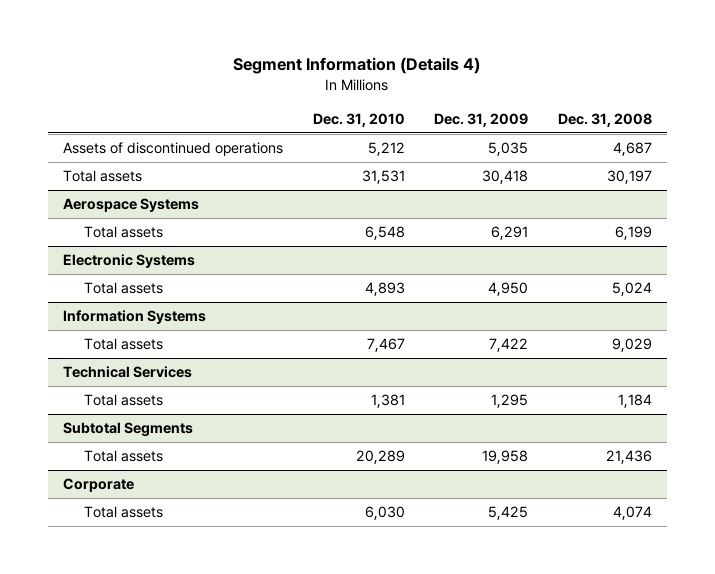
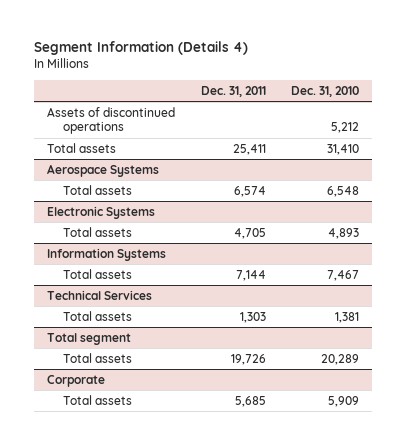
[434,112,529,127] Dec. 31, 2009 -> none
[558,112,653,127] Dec. 31, 2008 -> none
none -> [200,85,266,97] Dec. 31, 2011
[361,170,405,185] 31,531 -> [327,143,360,155] 31,410
[62,422,193,438] Subtotal Segments -> none
none -> [46,332,131,345] Total segment
[364,506,405,521] 6,030 -> [328,395,360,407] 5,909

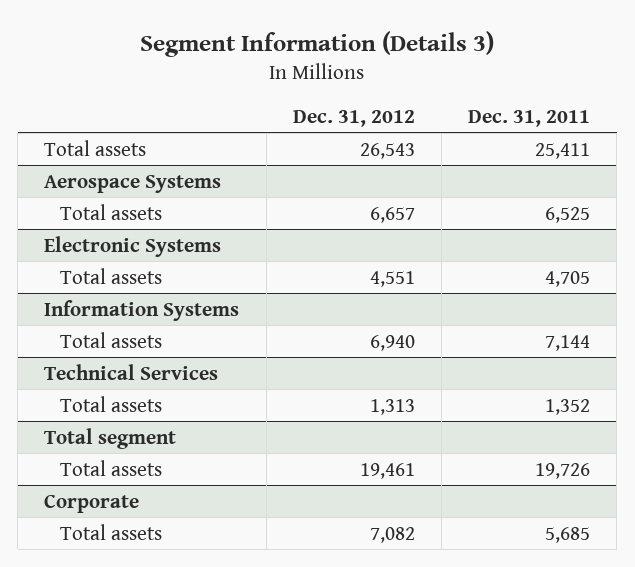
[33,41,248,56] Segment Information (Details 4) -> [140,30,495,57] Segment Information (Details 3)
[291,85,360,97] Dec. 31, 2010 -> none
none -> [292,109,415,127] Dec. 31, 2012
[46,106,175,135] Assets of discontinued operations -> none
[233,185,266,197] 6,574 -> [545,206,591,223] 6,525
[239,311,266,323] 1,303 -> [545,398,591,415] 1,352

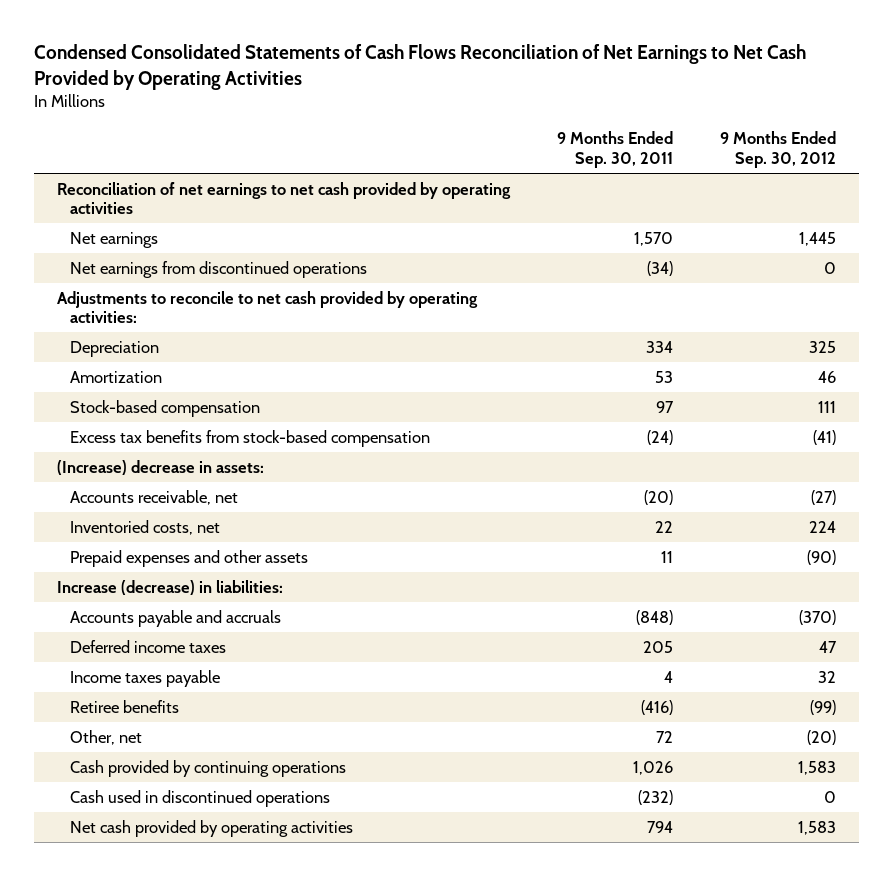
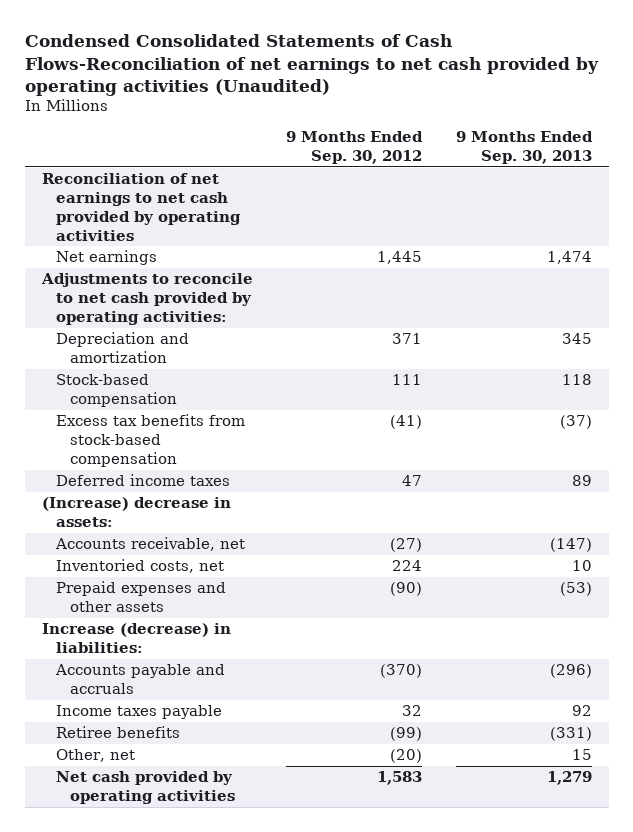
[33,44,806,91] Condensed Consolidated Statements of Cash Flows Reconciliation of Net Earnings to Net Cash Provided by Operating Activities -> [24,34,599,96] Condensed Consolidated Statements of Cash Flows-Reconciliation of net earnings to net cash provided by operating activities (Unaudited)
[557,131,674,168] 9 Months Ended Sep. 30, 2011 -> none
none -> [455,131,593,164] 9 Months Ended Sep. 30, 2013
[70,260,368,278] Net earnings from discontinued operations -> none
[70,340,160,357] Depreciation -> none
[70,370,163,383] Amortization -> none
none -> [55,332,189,364] Depreciation and amortization
[70,639,227,653] Deferred income taxes -> [55,474,230,487] Deferred income taxes
[70,759,347,777] Cash provided by continuing operations -> none
[70,789,331,807] Cash used in discontinued operations -> none

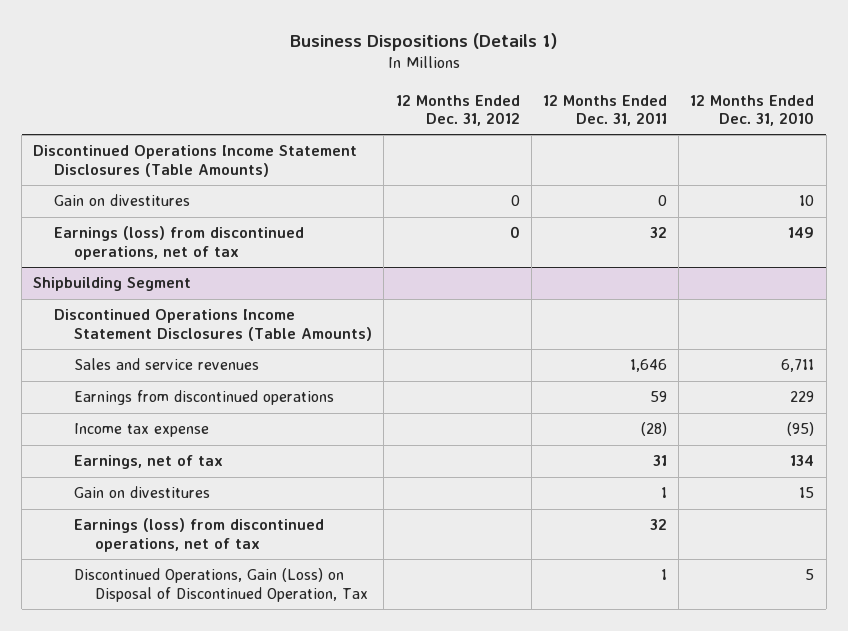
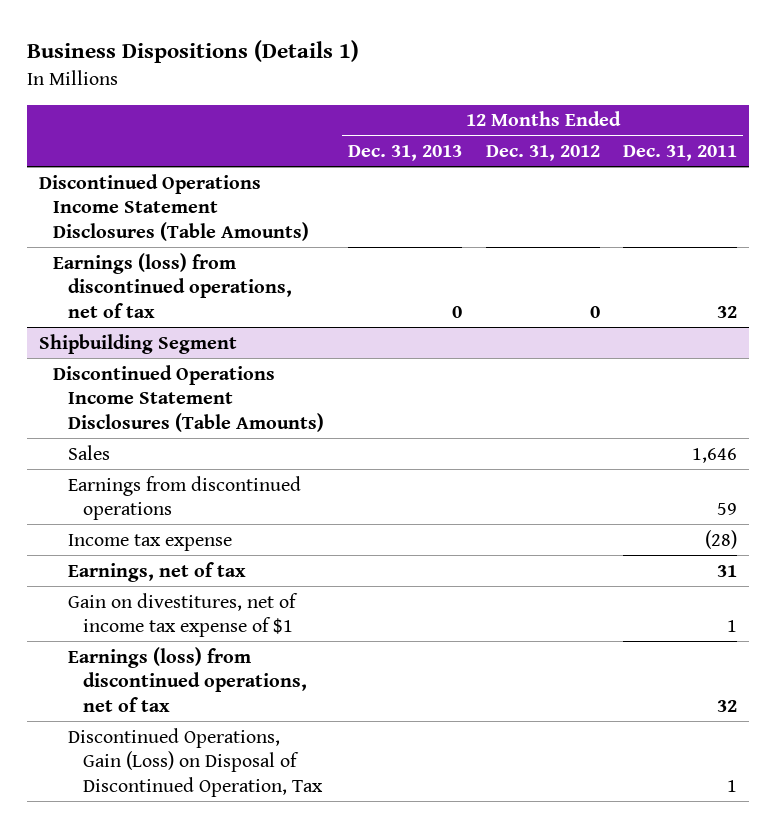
[690,94,815,127] 12 Months Ended Dec. 31, 2010 -> none
none -> [348,145,463,162] Dec. 31, 2013
[53,194,190,207] Gain on divestitures -> none
[74,358,260,371] Sales and service revenues -> [68,444,111,460] Sales
[74,486,211,499] Gain on divestitures -> none
none -> [68,592,299,638] Gain on divestitures, net of income tax expense of $1

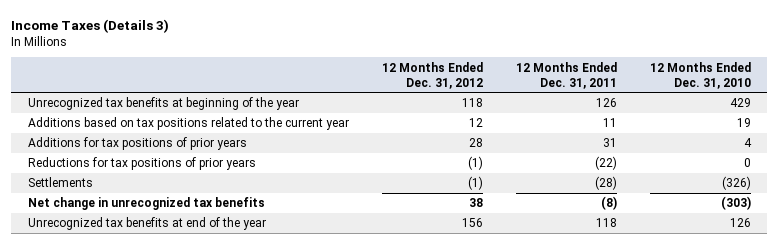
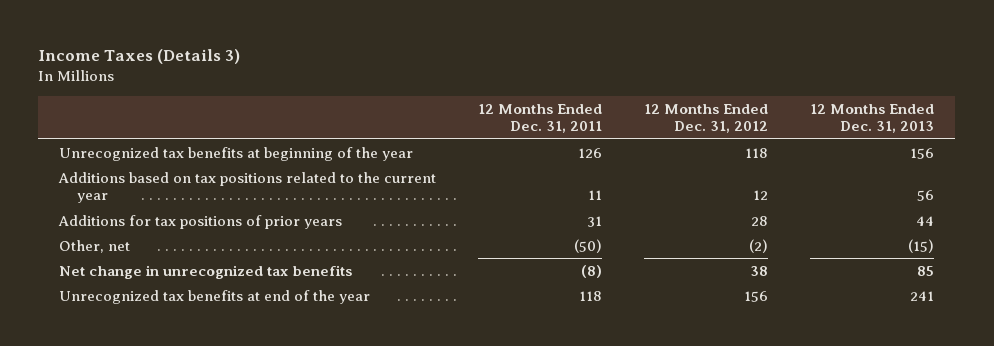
[649,61,751,89] 12 Months Ended Dec. 31, 2010 -> none
none -> [810,103,935,134] 12 Months Ended Dec. 31, 2013
[27,157,256,171] Reductions for tax positions of prior years -> none
[27,177,93,188] Settlements -> none
none -> [59,239,131,253] Other, net

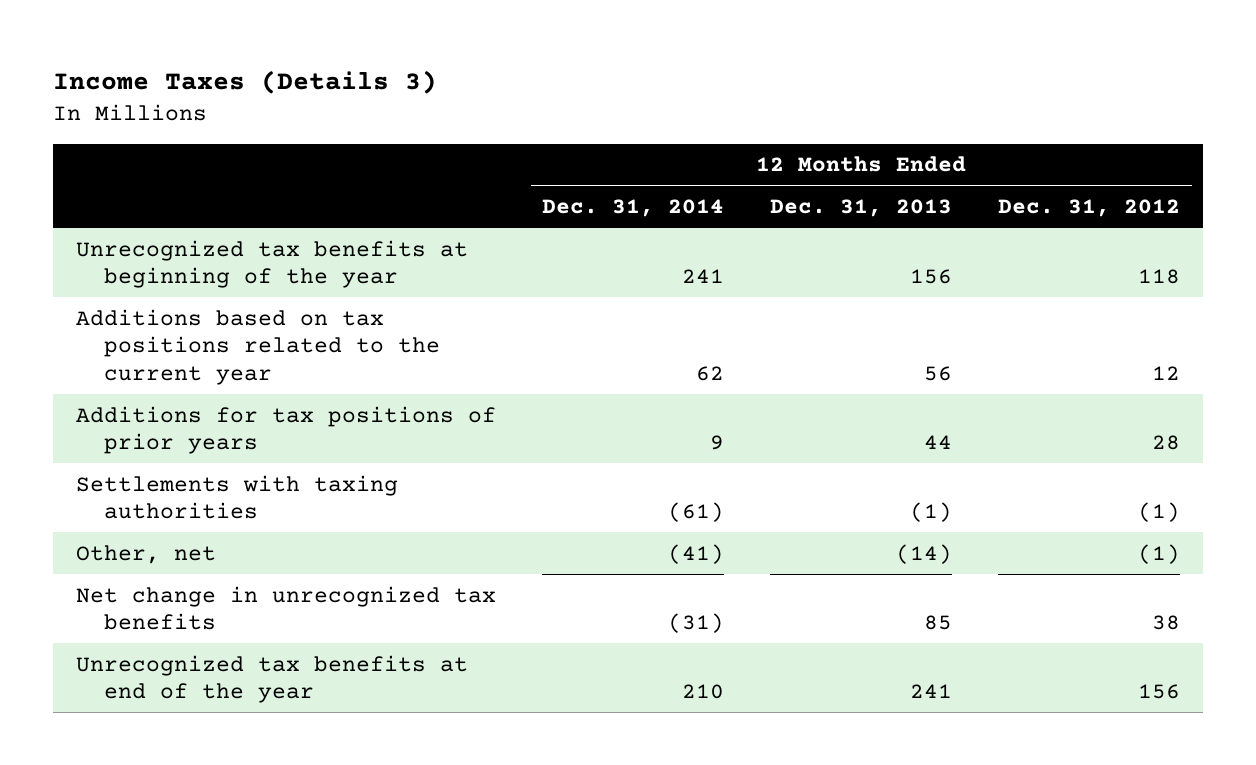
[478,103,603,134] 12 Months Ended Dec. 31, 2011 -> none
none -> [542,198,725,217] Dec. 31, 2014
none -> [76,474,399,520] Settlements with taxing authorities
[749,238,769,253] (2) -> [1138,543,1181,564] (1)
[908,238,935,253] (15) -> [896,543,953,564] (14)

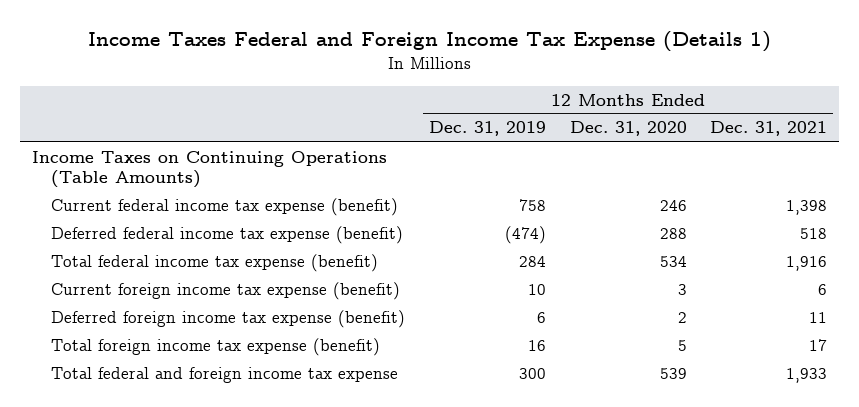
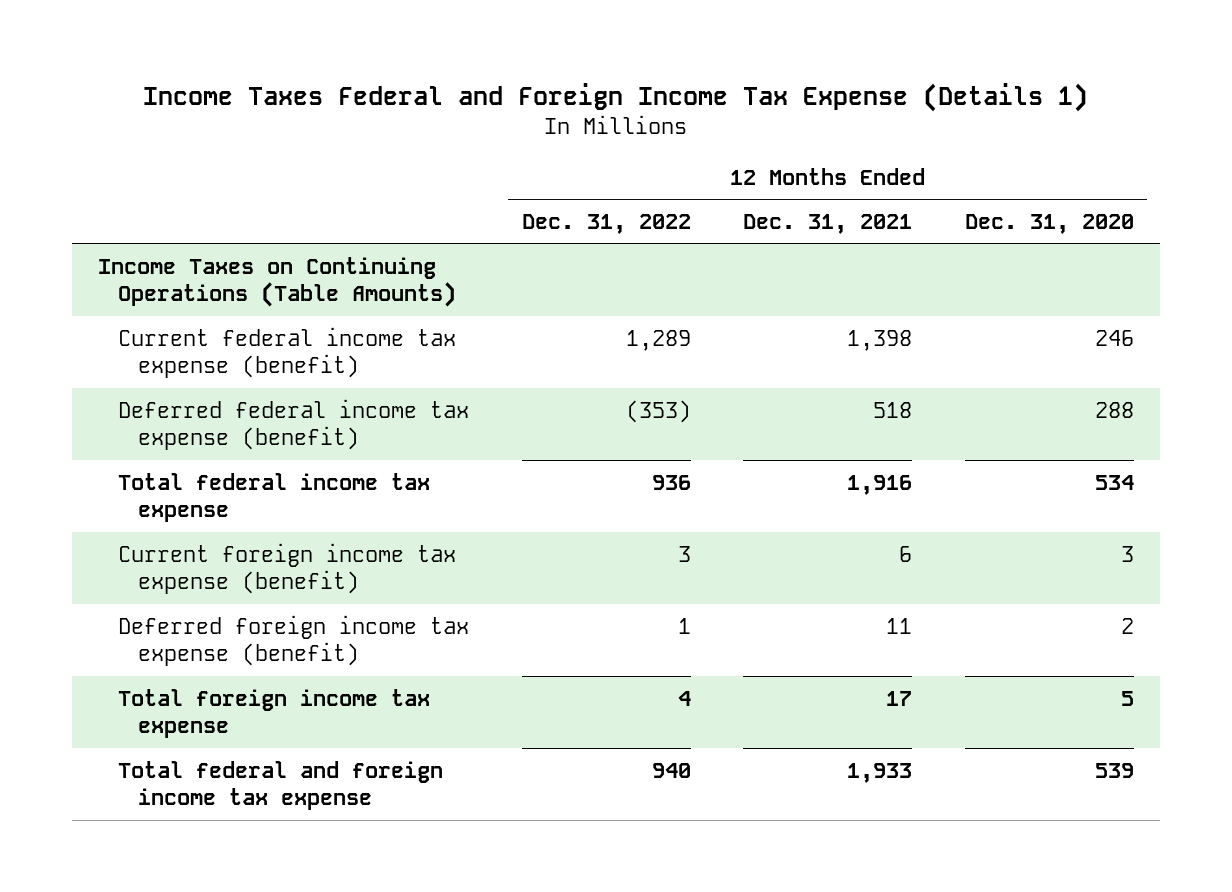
[429,121,547,137] Dec. 31, 2019 -> none
none -> [521,213,691,234] Dec. 31, 2022
[51,253,379,272] Total federal income tax expense (benefit) -> [117,472,430,523] Total federal income tax expense
[51,337,381,356] Total foreign income tax expense (benefit) -> [117,688,430,739] Total foreign income tax expense

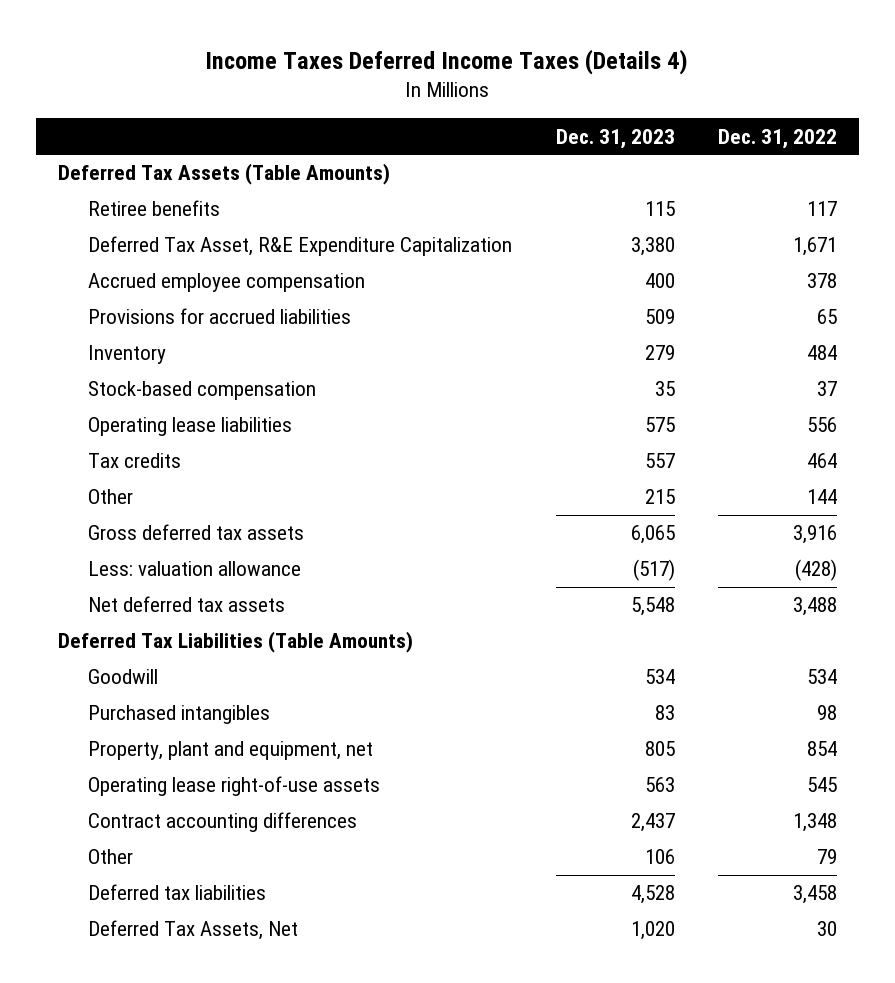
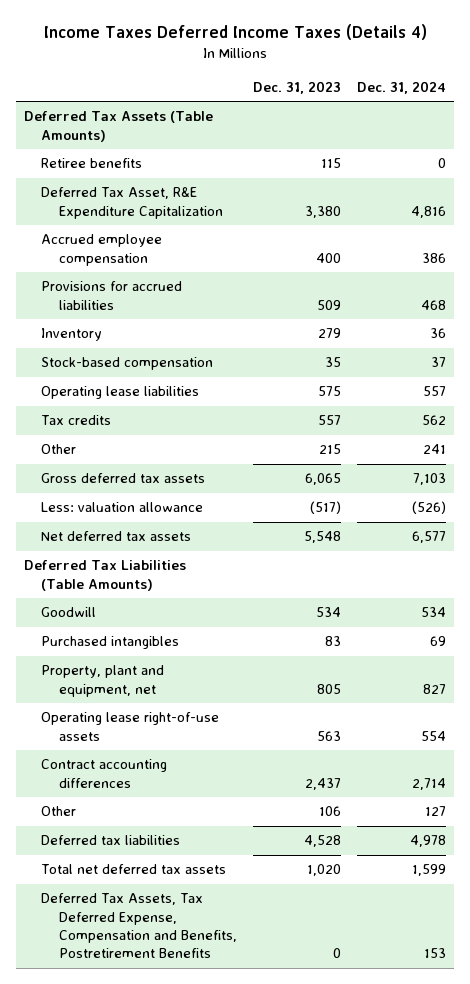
[717,128,837,149] Dec. 31, 2022 -> none
none -> [356,80,446,94] Dec. 31, 2024
[88,920,299,941] Deferred Tax Assets, Net -> [41,864,227,875] Total net deferred tax assets
none -> [41,893,237,959] Deferred Tax Assets, Tax Deferred Expense, Compensation and Benefits, Postretirement Benefits

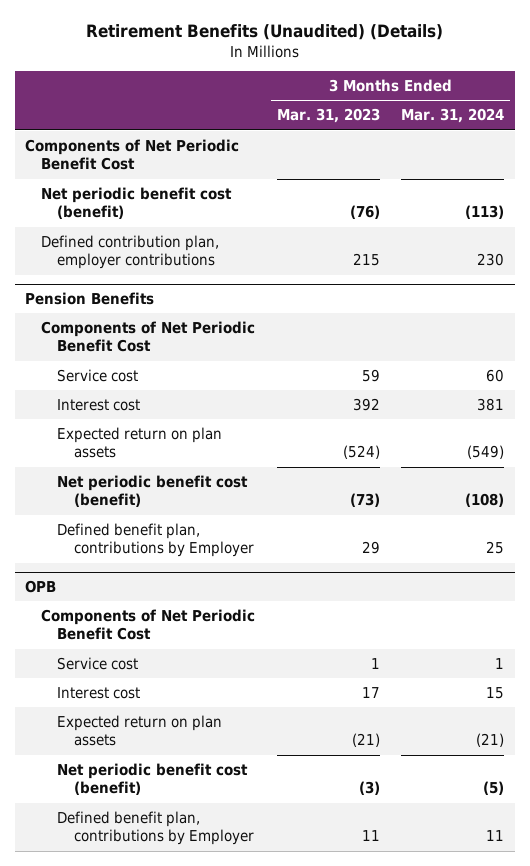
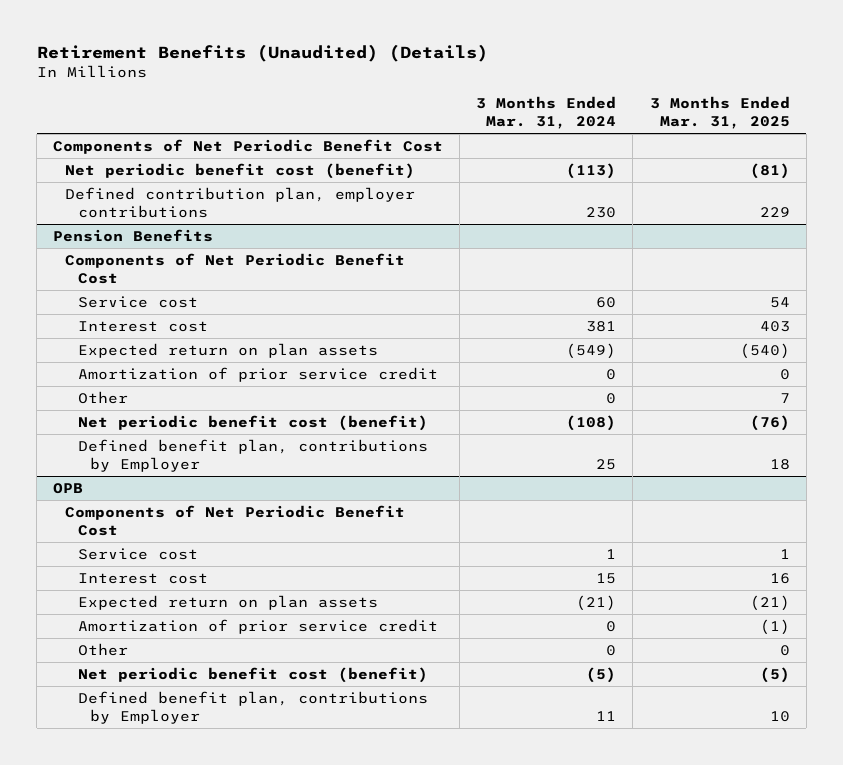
[276,108,380,124] Mar. 31, 2023 -> none
none -> [649,95,790,129] 3 Months Ended Mar. 31, 2025
none -> [77,366,438,382] Amortization of prior service credit
none -> [77,390,128,404] Other
none -> [77,618,438,634] Amortization of prior service credit
none -> [77,642,128,656] Other

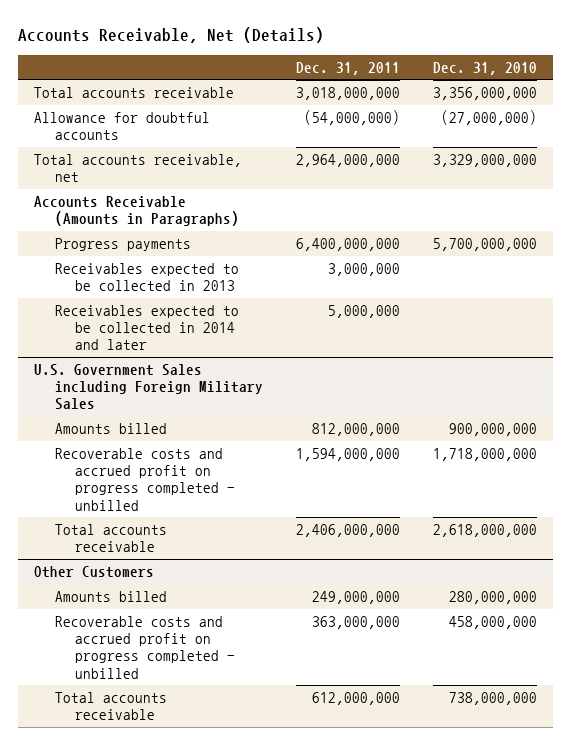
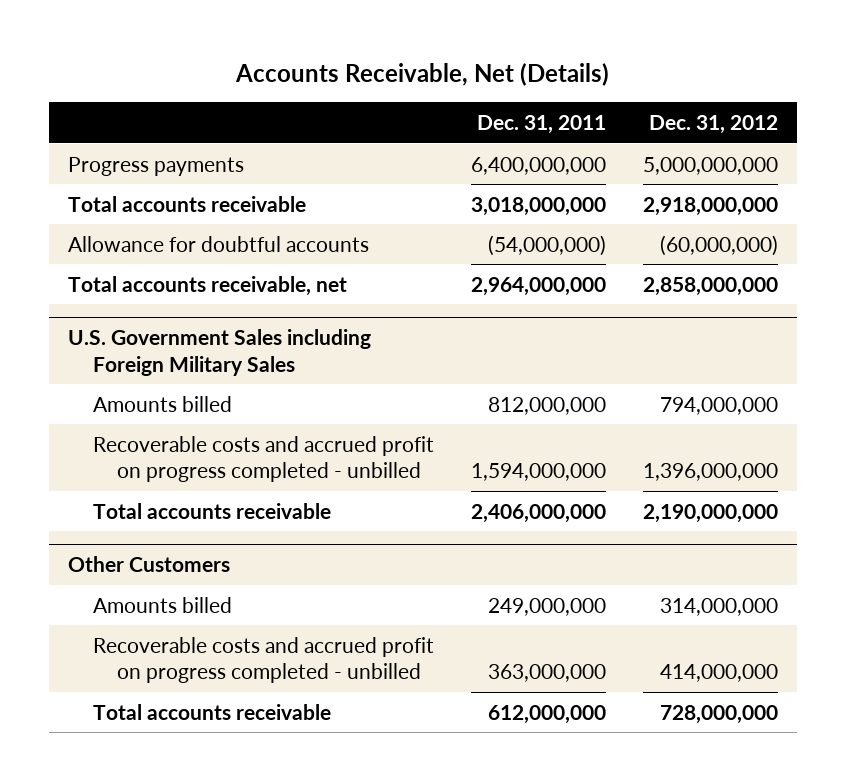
[432,61,537,75] Dec. 31, 2010 -> none
none -> [649,115,779,135] Dec. 31, 2012
[54,238,191,252] Progress payments -> [68,156,245,176] Progress payments
[34,196,239,227] Accounts Receivable (Amounts in Paragraphs) -> none
[54,263,239,292] Receivables expected to be collected in 2013 -> none
[54,305,239,351] Receivables expected to be collected in 2014 and later -> none

